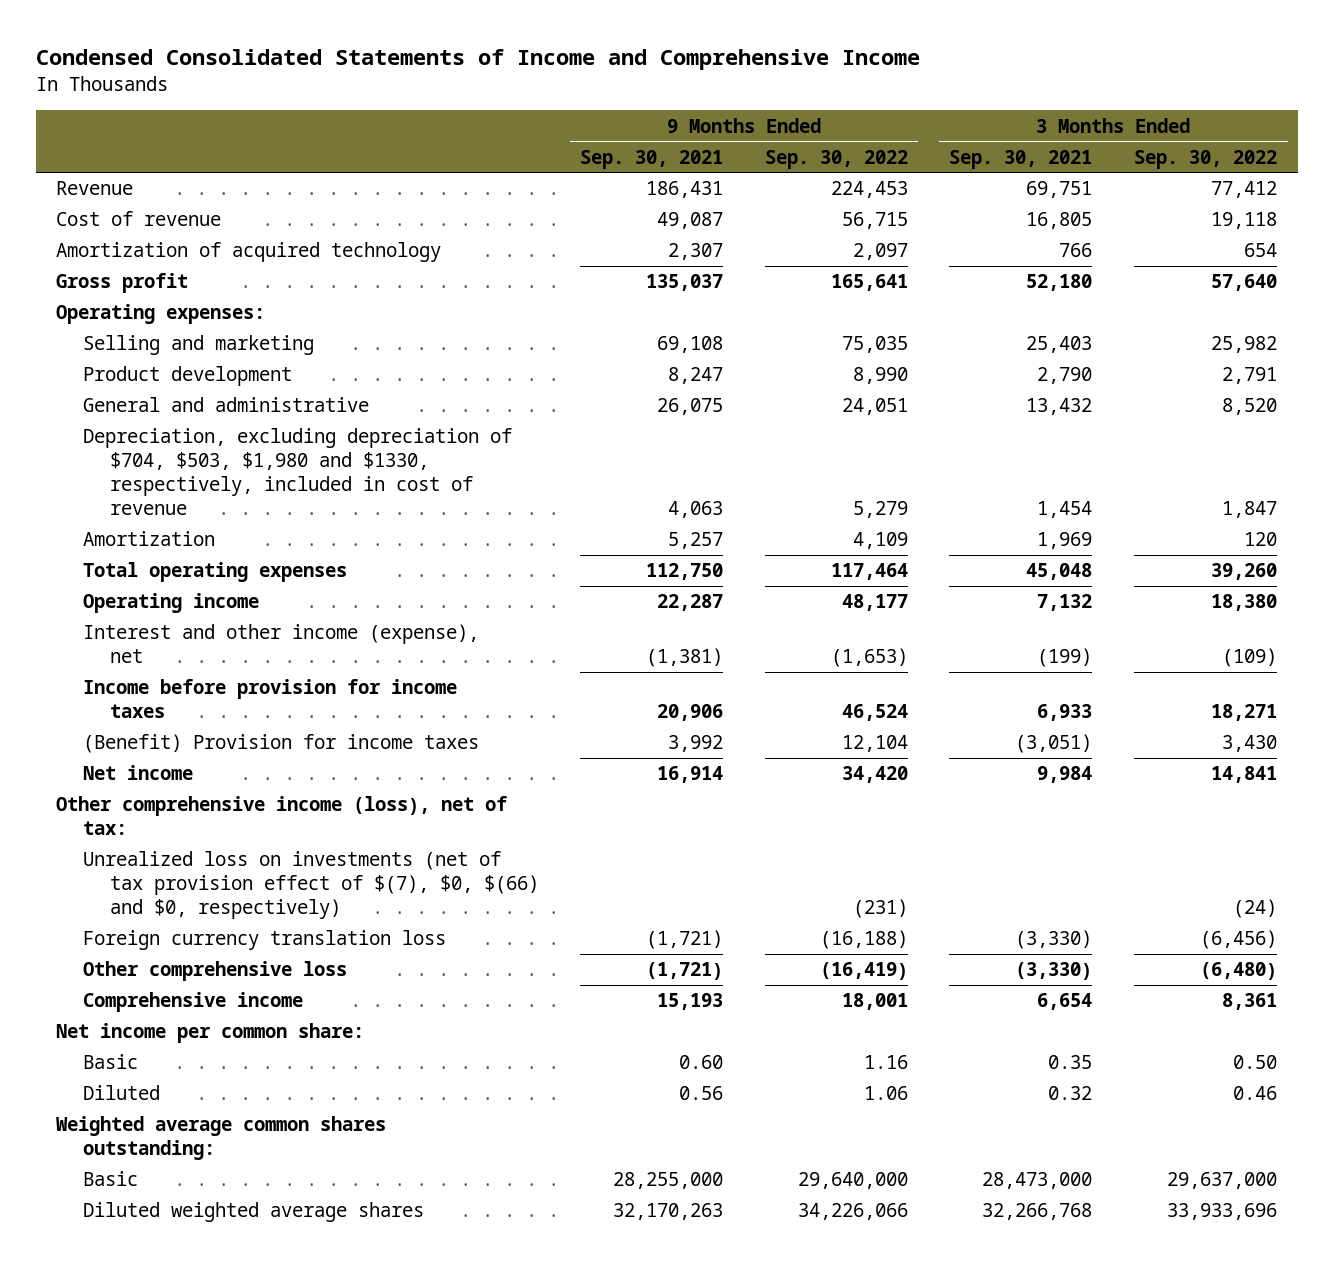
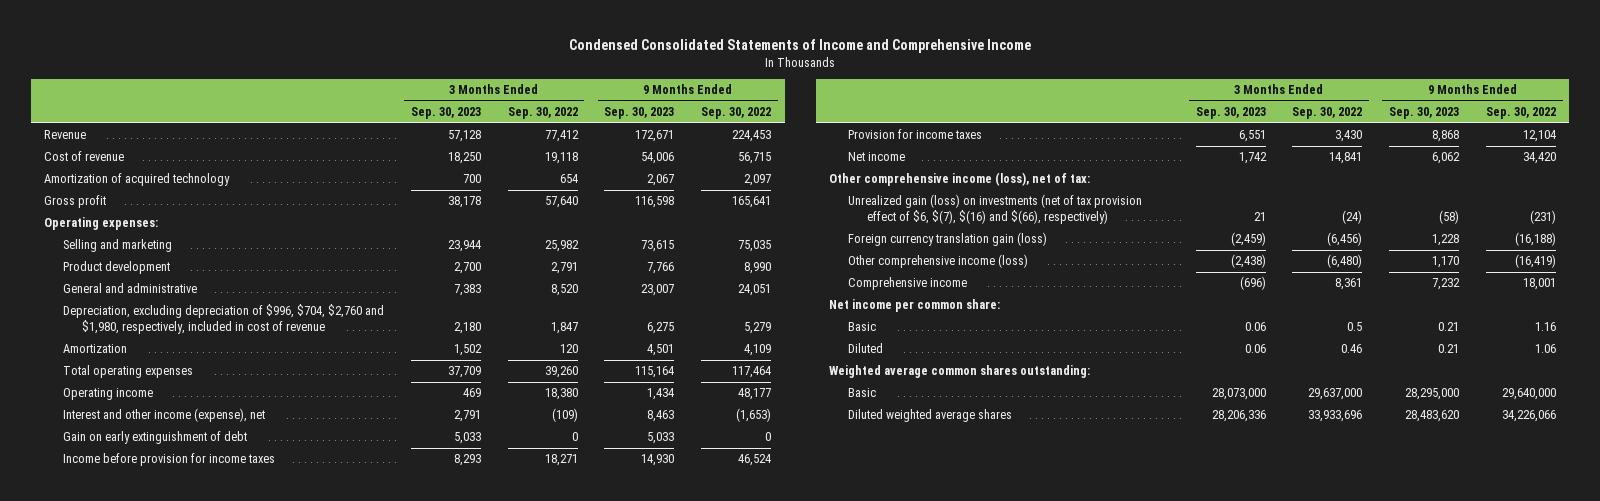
[580,149,724,169] Sep. 30, 2021 -> none
[949,149,1093,169] Sep. 30, 2021 -> none
none -> [410,107,481,120] Sep. 30, 2023
none -> [604,107,675,120] Sep. 30, 2023
[82,428,512,516] Depreciation, excluding depreciation of $704, $503, $1,980 and $1330, respectively, included in cost of revenue -> [63,304,385,335] Depreciation, excluding depreciation of $996, $704, $2,760 and $1,980, respectively, included in cost of revenue
none -> [63,431,248,445] Gain on early extinguishment of debt
[82,734,479,754] (Benefit) Provision for income taxes -> [847,129,982,140] Provision for income taxes
[82,851,539,920] Unrealized loss on investments (net of tax provision effect of $(7), $0, $(66) and $0, respectively) -> [847,194,1142,225] Unrealized gain (loss) on investments (net of tax provision effect of $6, $(7), $(16) and $(66), respectively)
[82,930,446,951] Foreign currency translation loss -> [847,232,1047,247] Foreign currency translation gain (loss)
[82,961,347,982] Other comprehensive loss -> [847,254,1028,269] Other comprehensive income (loss)
[1233,1055,1278,1070] 0.50 -> [1347,322,1363,332] 0.5

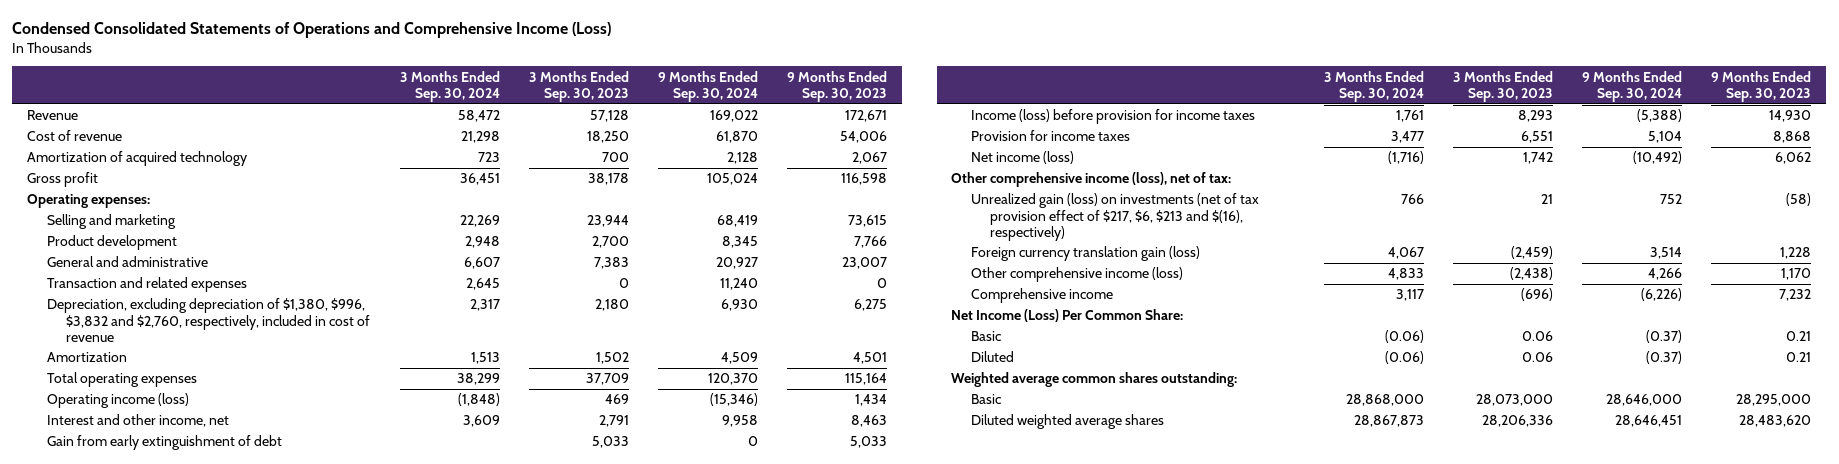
[569,38,1032,53] Condensed Consolidated Statements of Income and Comprehensive Income -> [12,21,612,38] Condensed Consolidated Statements of Operations and Comprehensive Income (Loss)
[507,107,578,120] Sep. 30, 2022 -> none
[701,107,772,120] Sep. 30, 2022 -> none
none -> [399,70,500,102] 3 Months Ended Sep. 30, 2024
none -> [658,70,759,102] 9 Months Ended Sep. 30, 2024
none -> [46,277,247,293] Transaction and related expenses
[63,304,385,335] Depreciation, excluding depreciation of $996, $704, $2,760 and $1,980, respectively, included in cost of revenue -> [46,298,371,342] Depreciation, excluding depreciation of $1,380, $996, $3,832 and $2,760, respectively, included in cost of revenue
[63,388,154,401] Operating income -> [46,393,189,409] Operating income (loss)
[63,408,266,423] Interest and other income (expense), net -> [46,414,229,428] Interest and other income, net
[63,431,248,445] Gain on early extinguishment of debt -> [46,435,282,451] Gain from early extinguishment of debt
[63,453,276,467] Income before provision for income taxes -> [970,109,1255,125] Income (loss) before provision for income taxes
[847,152,905,162] Net income -> [970,151,1074,165] Net income (loss)
[847,194,1142,225] Unrealized gain (loss) on investments (net of tax provision effect of $6, $(7), $(16) and $(66), respectively) -> [970,193,1259,241] Unrealized gain (loss) on investments (net of tax provision effect of $217, $6, $213 and $(16), respectively)
[828,299,1000,313] Net income per common share: -> [951,309,1184,323] Net Income (Loss) Per Common Share:

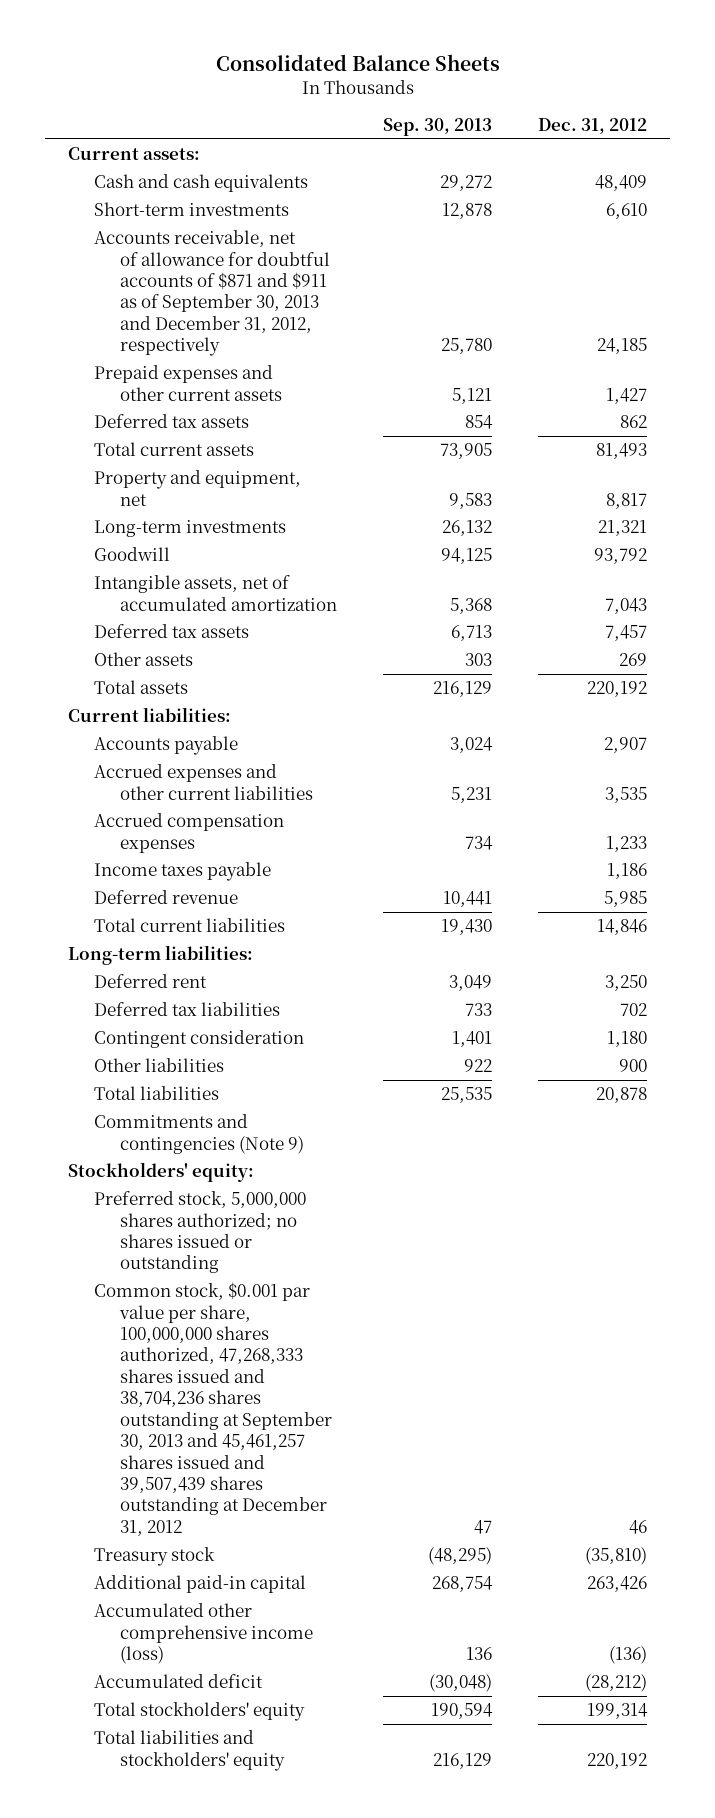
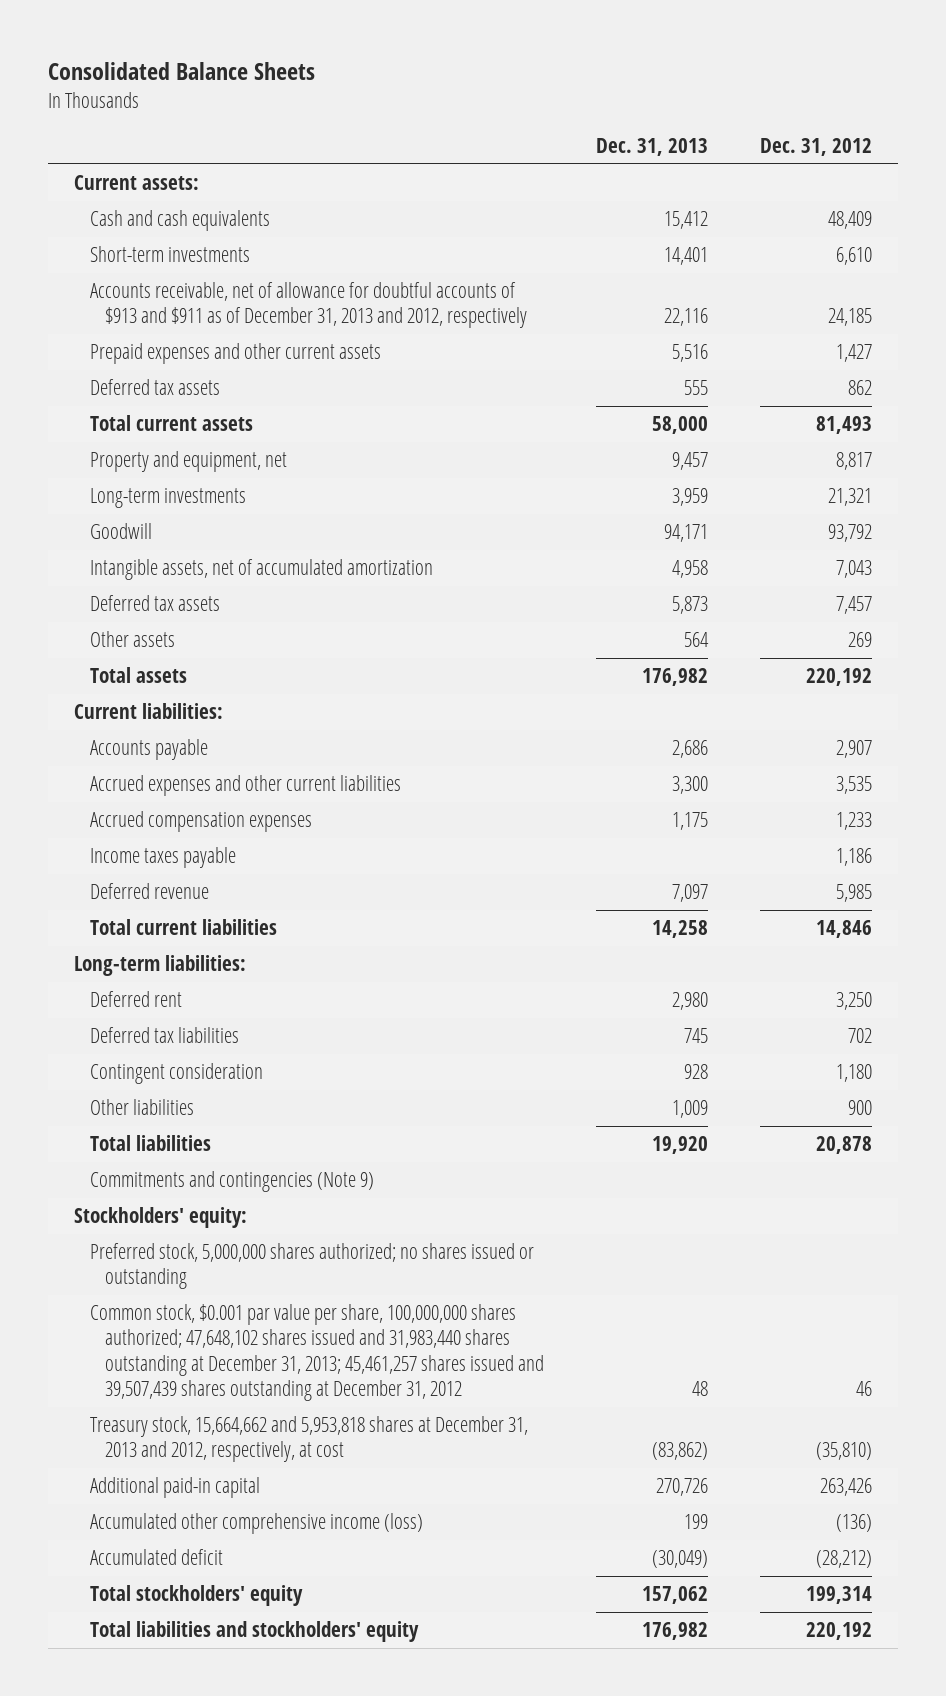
[383,118,493,137] Sep. 30, 2013 -> none
none -> [595,138,708,157] Dec. 31, 2013
[94,230,331,357] Accounts receivable, net of allowance for doubtful accounts of $871 and $911 as of September 30, 2013 and December 31, 2012, respectively -> [89,282,527,329] Accounts receivable, net of allowance for doubtful accounts of $913 and $911 as of December 31, 2013 and 2012, respectively
[94,1282,333,1536] Common stock, $0.001 par value per share, 100,000,000 shares authorized, 47,268,333 shares issued and 38,704,236 shares outstanding at September 30, 2013 and 45,461,257 shares issued and 39,507,439 shares outstanding at December 31, 2012 -> [89,1304,544,1402] Common stock, $0.001 par value per share, 100,000,000 shares authorized; 47,648,102 shares issued and 31,983,440 shares outstanding at December 31, 2013; 45,461,257 shares issued and 39,507,439 shares outstanding at December 31, 2012
[94,1547,216,1567] Treasury stock -> [89,1416,528,1463] Treasury stock, 15,664,662 and 5,953,818 shares at December 31, 2013 and 2012, respectively, at cost

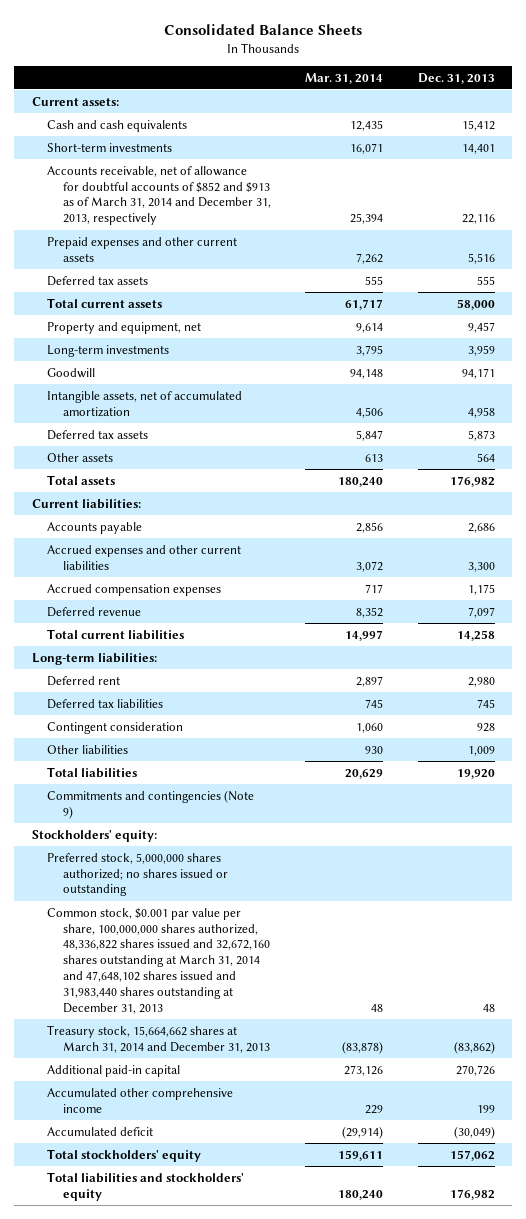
[759,138,872,157] Dec. 31, 2012 -> none
none -> [305,72,384,84] Mar. 31, 2014
[89,282,527,329] Accounts receivable, net of allowance for doubtful accounts of $913 and $911 as of December 31, 2013 and 2012, respectively -> [47,165,272,226] Accounts receivable, net of allowance for doubtful accounts of $852 and $913 as of March 31, 2014 and December 31, 2013, respectively
[89,847,236,869] Income taxes payable -> none
[89,1304,544,1402] Common stock, $0.001 par value per share, 100,000,000 shares authorized; 47,648,102 shares issued and 31,983,440 shares outstanding at December 31, 2013; 45,461,257 shares issued and 39,507,439 shares outstanding at December 31, 2012 -> [47,907,271,1014] Common stock, $0.001 par value per share, 100,000,000 shares authorized, 48,336,822 shares issued and 32,672,160 shares outstanding at March 31, 2014 and 47,648,102 shares issued and 31,983,440 shares outstanding at December 31, 2013
[89,1416,528,1463] Treasury stock, 15,664,662 and 5,953,818 shares at December 31, 2013 and 2012, respectively, at cost -> [47,1024,271,1053] Treasury stock, 15,664,662 shares at March 31, 2014 and December 31, 2013
[89,1513,423,1535] Accumulated other comprehensive income (loss) -> [47,1087,234,1113] Accumulated other comprehensive income

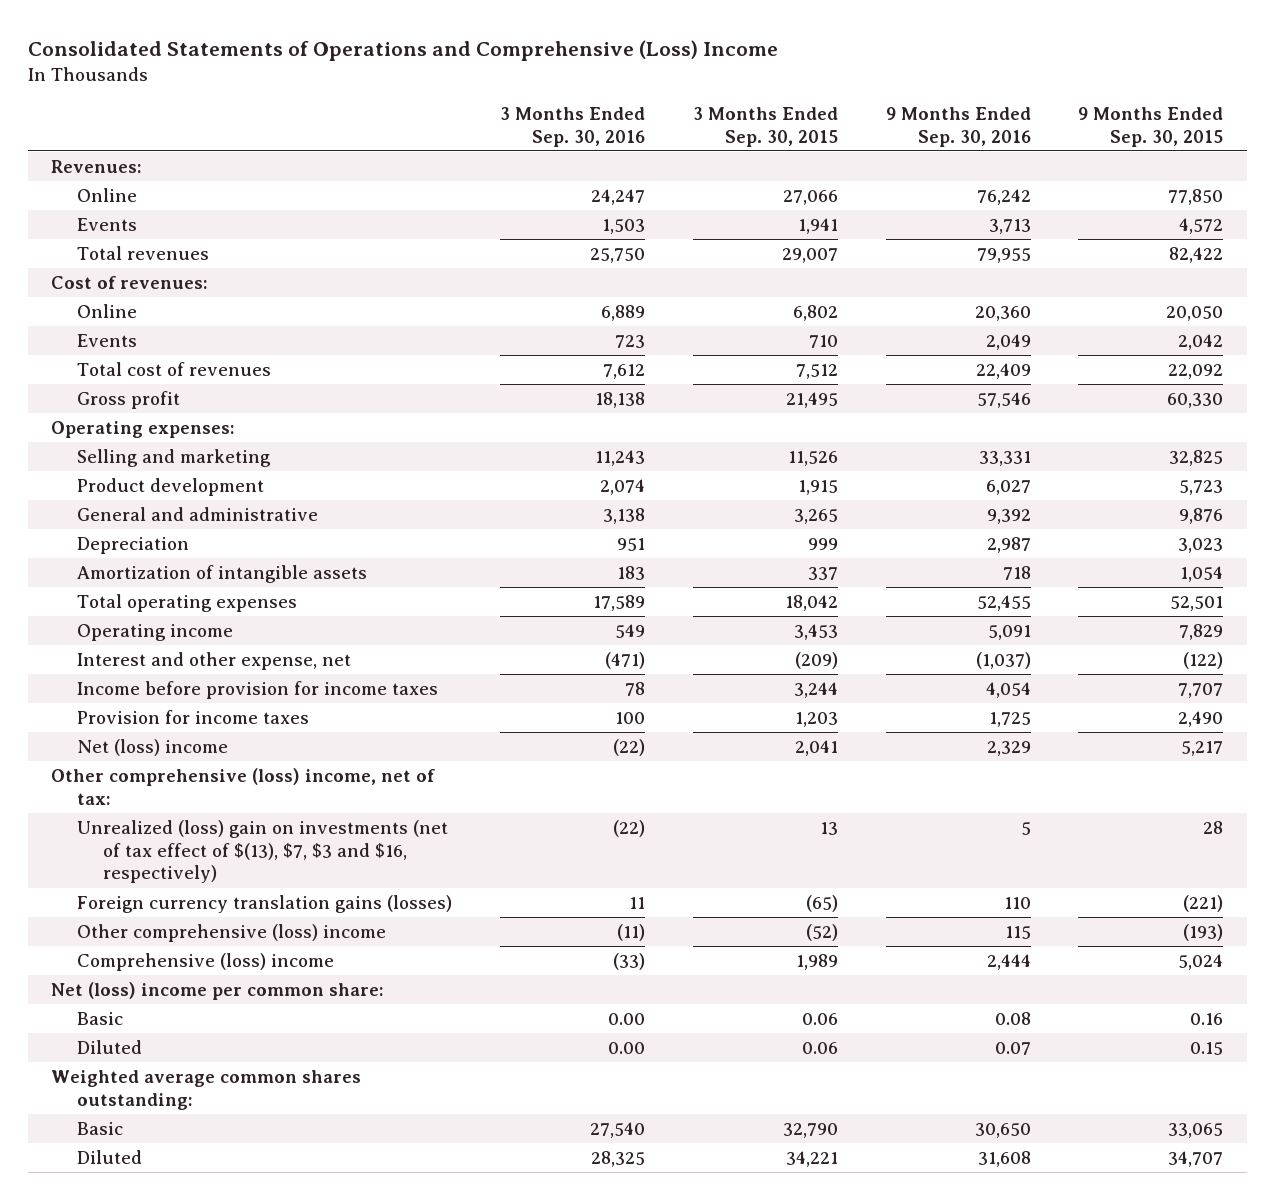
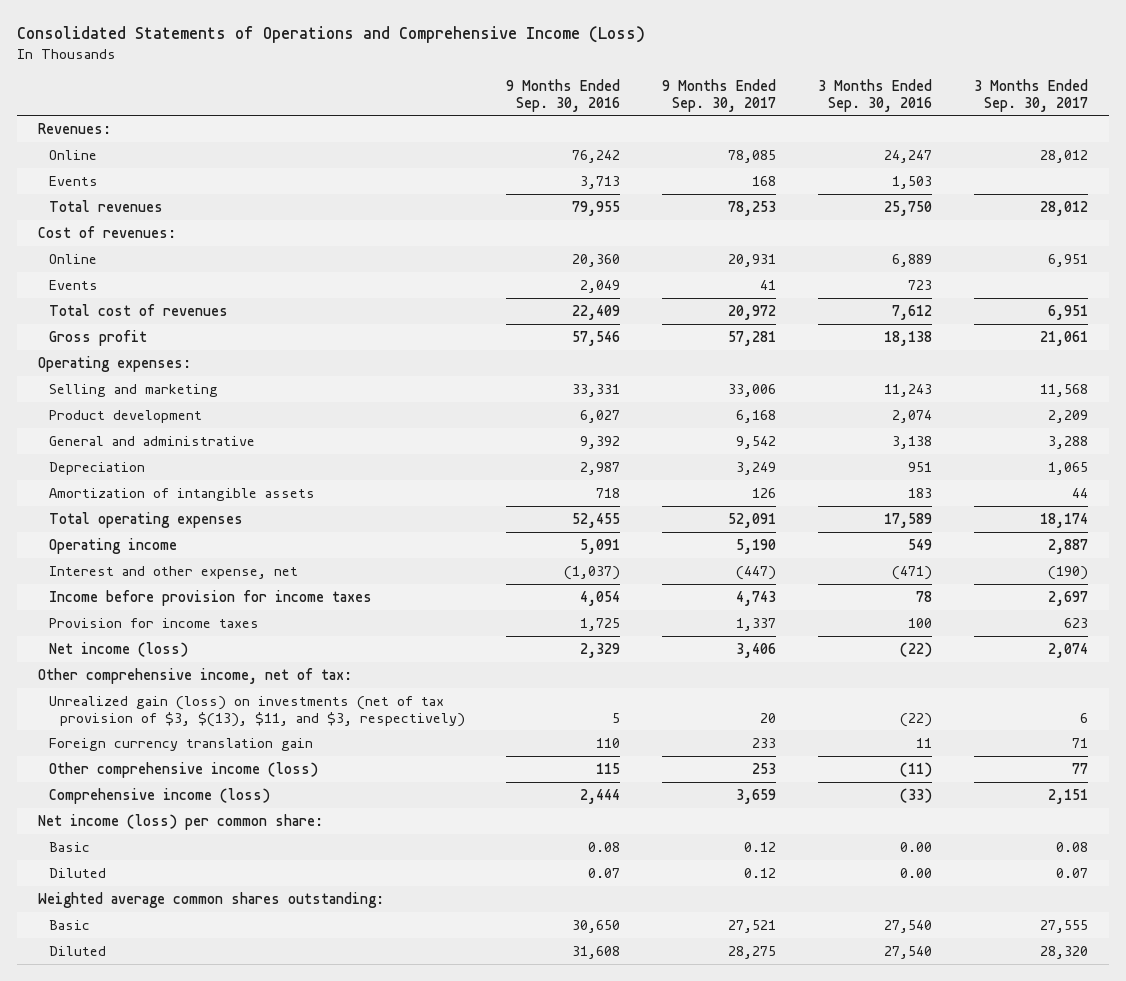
[27,40,778,62] Consolidated Statements of Operations and Comprehensive (Loss) Income -> [16,26,645,44] Consolidated Statements of Operations and Comprehensive Income (Loss)
[692,106,838,147] 3 Months Ended Sep. 30, 2015 -> none
[1078,106,1224,147] 9 Months Ended Sep. 30, 2015 -> none
none -> [662,78,777,112] 9 Months Ended Sep. 30, 2017
none -> [973,78,1088,112] 3 Months Ended Sep. 30, 2017
[77,738,229,756] Net (loss) income -> [48,641,188,657] Net income (loss)
[51,767,436,805] Other comprehensive (loss) income, net of tax: -> [37,667,352,684] Other comprehensive income, net of tax:
[77,819,449,884] Unrealized (loss) gain on investments (net of tax effect of $(13), $7, $3 and $16, respectively) -> [48,695,465,727] Unrealized gain (loss) on investments (net of tax provision of $3, $(13), $11, and $3, respectively)
[77,894,453,913] Foreign currency translation gains (losses) -> [48,737,313,751] Foreign currency translation gain
[77,923,387,942] Other comprehensive (loss) income -> [48,761,318,778] Other comprehensive income (loss)
[77,952,335,971] Comprehensive (loss) income -> [48,787,270,804] Comprehensive income (loss)
[51,981,385,1000] Net (loss) income per common share: -> [37,813,323,830] Net income (loss) per common share:
[591,1150,646,1167] 28,325 -> [884,945,933,959] 27,540

